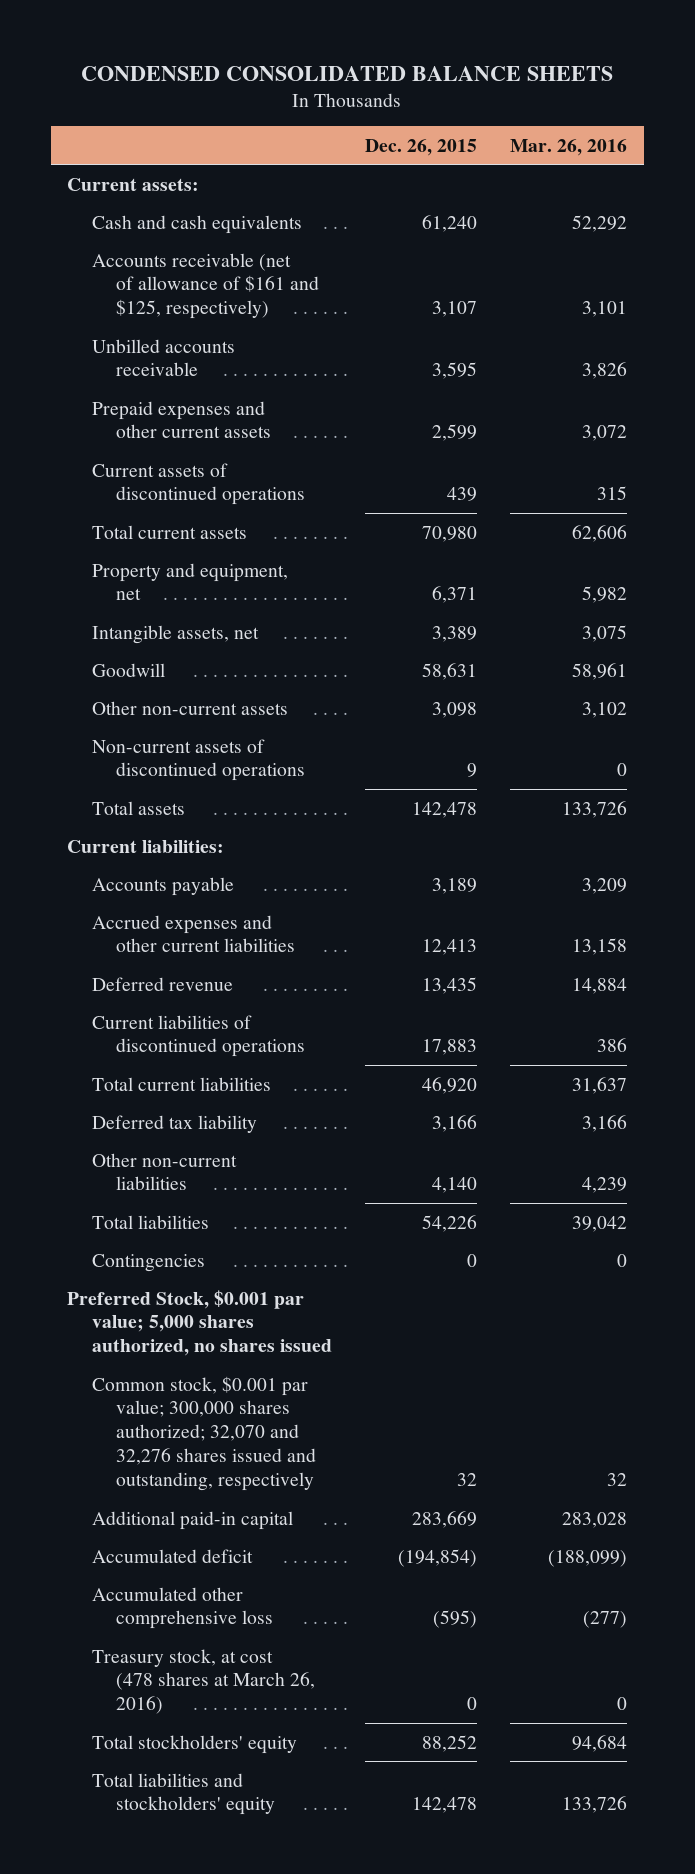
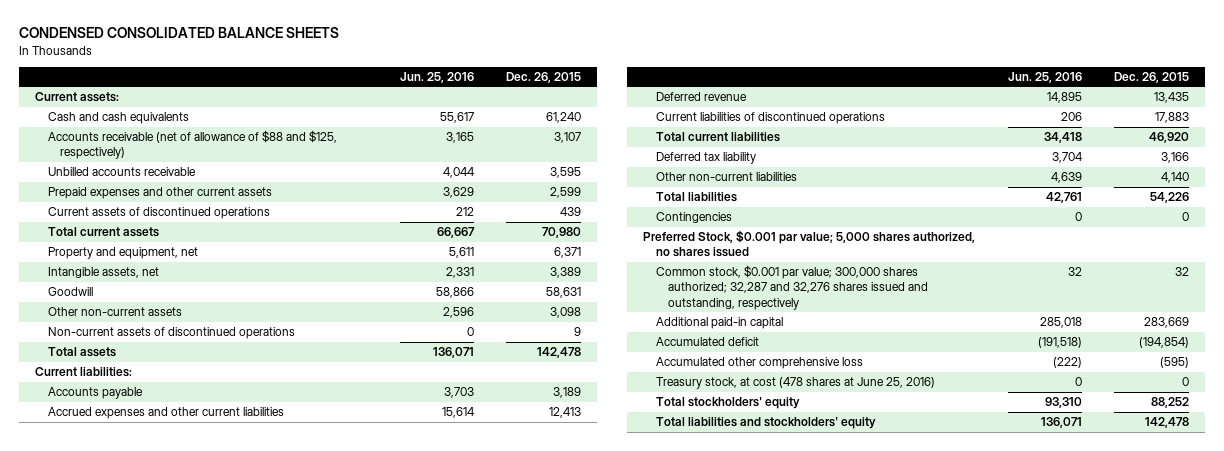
[510,138,628,156] Mar. 26, 2016 -> none
none -> [399,71,474,83] Jun. 25, 2016
[91,252,319,320] Accounts receivable (net of allowance of $161 and $125, respectively) -> [47,130,337,160] Accounts receivable (net of allowance of $88 and $125, respectively)
[91,1375,316,1492] Common stock, $0.001 par value; 300,000 shares authorized; 32,070 and 32,276 shares issued and outstanding, respectively -> [655,265,929,310] Common stock, $0.001 par value; 300,000 shares authorized; 32,287 and 32,276 shares issued and outstanding, respectively
[91,1648,315,1715] Treasury stock, at cost (478 shares at March 26, 2016) -> [655,377,935,390] Treasury stock, at cost (478 shares at June 25, 2016)

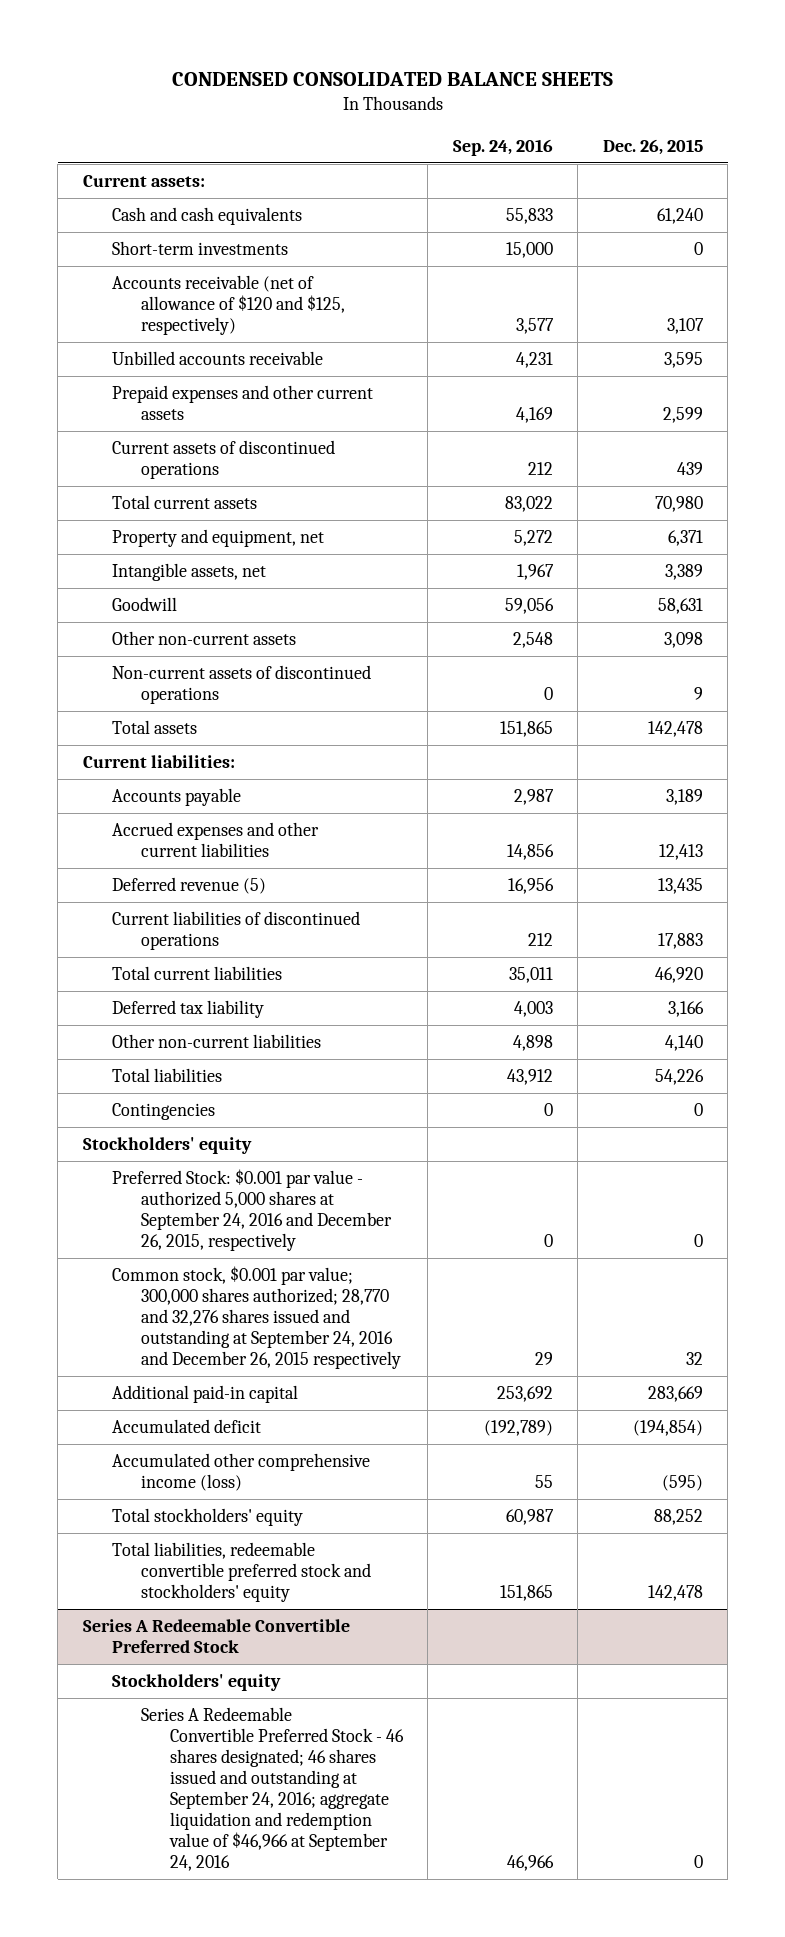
[399,71,474,83] Jun. 25, 2016 -> none
none -> [452,138,553,156] Sep. 24, 2016
none -> [111,241,288,256] Short-term investments
[47,130,337,160] Accounts receivable (net of allowance of $88 and $125, respectively) -> [111,275,345,336] Accounts receivable (net of allowance of $120 and $125, respectively)
[655,92,747,102] Deferred revenue -> [111,877,266,895] Deferred revenue (5)
[643,230,976,258] Preferred Stock, $0.001 par value; 5,000 shares authorized, no shares issued -> [82,1137,252,1155] Stockholders' equity
none -> [111,1169,392,1252] Preferred Stock: $0.001 par value - authorized 5,000 shares at September 24, 2016 and December 26, 2015, respectively
[655,265,929,310] Common stock, $0.001 par value; 300,000 shares authorized; 32,287 and 32,276 shares issued and outstanding, respectively -> [111,1266,401,1370] Common stock, $0.001 par value; 300,000 shares authorized; 28,770 and 32,276 shares issued and outstanding at September 24, 2016 and December 26, 2015 respectively
[655,377,935,390] Treasury stock, at cost (478 shares at June 25, 2016) -> none
[655,357,863,370] Accumulated other comprehensive loss -> [111,1453,370,1492] Accumulated other comprehensive income (loss)
[655,417,876,430] Total liabilities and stockholders' equity -> [111,1542,371,1603] Total liabilities, redeemable convertible preferred stock and stockholders' equity
none -> [82,1619,350,1654] Series A Redeemable Convertible Preferred Stock
none -> [111,1674,281,1692] Stockholders' equity
none -> [140,1707,404,1872] Series A Redeemable Convertible Preferred Stock - 46 shares designated; 46 shares issued and outstanding at September 24, 2016; aggregate liquidation and redemption value of $46,966 at September 24, 2016

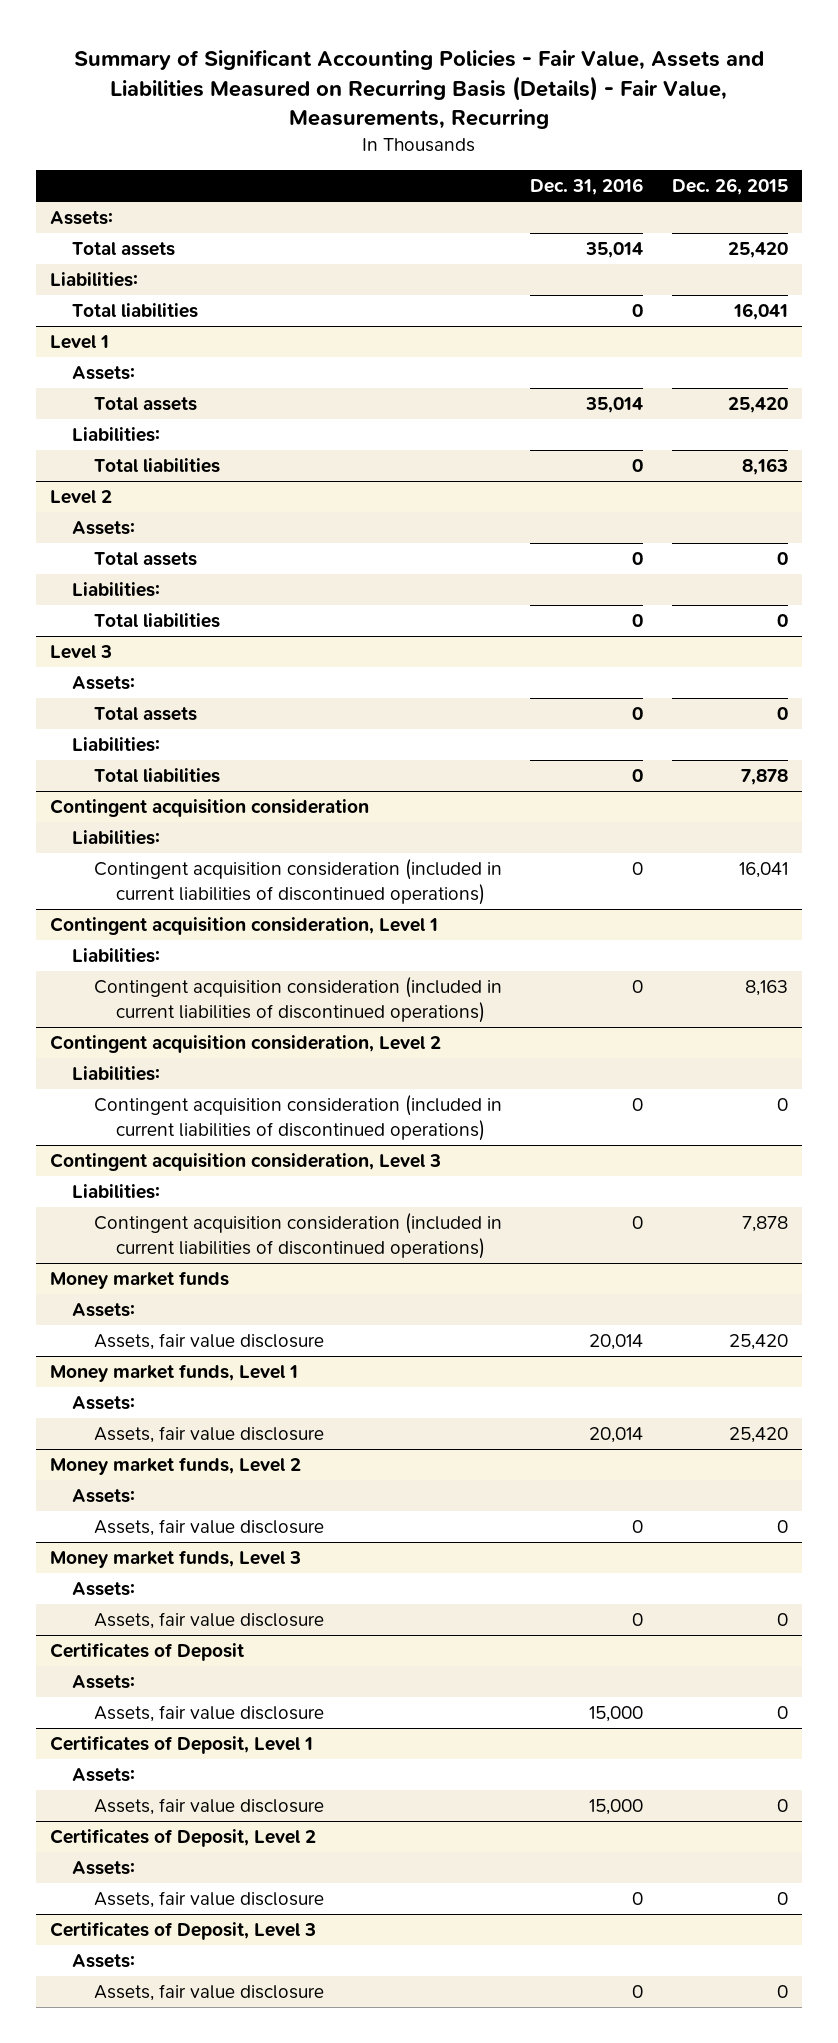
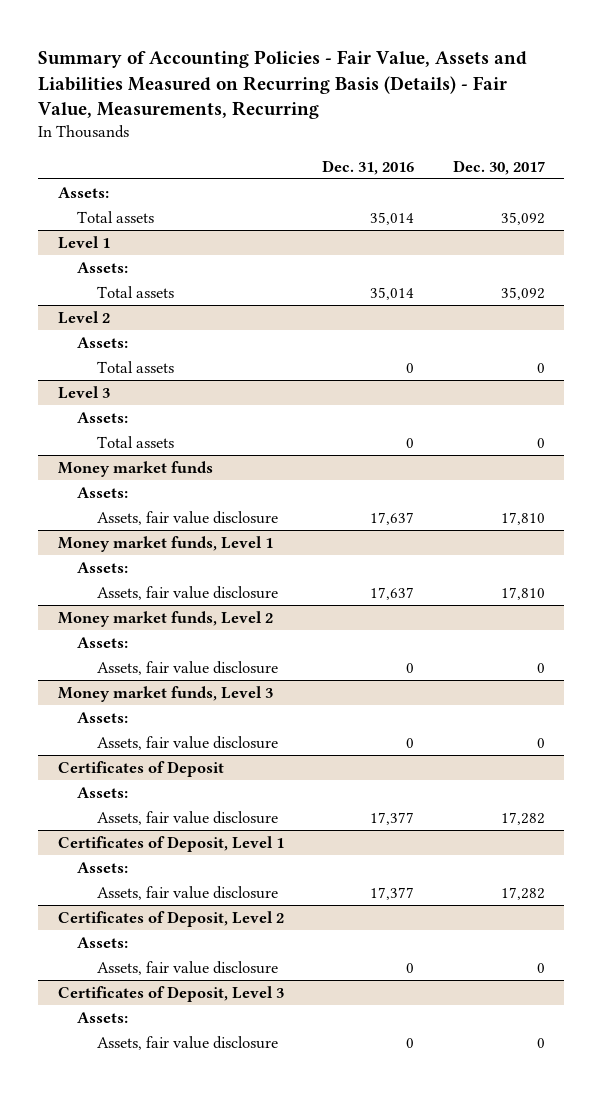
[73,49,764,130] Summary of Significant Accounting Policies - Fair Value, Assets and Liabilities Measured on Recurring Basis (Details) - Fair Value, Measurements, Recurring -> [38,49,528,120] Summary of Accounting Policies - Fair Value, Assets and Liabilities Measured on Recurring Basis (Details) - Fair Value, Measurements, Recurring
[671,178,788,196] Dec. 26, 2015 -> none
none -> [452,159,545,175] Dec. 30, 2017
[50,272,139,288] Liabilities: -> none
[71,303,198,319] Total liabilities -> none
[71,427,160,443] Liabilities: -> none
[93,458,220,474] Total liabilities -> none
[71,582,160,598] Liabilities: -> none
[93,613,220,629] Total liabilities -> none
[71,737,160,753] Liabilities: -> none
[93,768,220,784] Total liabilities -> none
[50,799,370,818] Contingent acquisition consideration -> none
[71,830,160,846] Liabilities: -> none
[93,859,502,905] Contingent acquisition consideration (included in current liabilities of discontinued operations) -> none
[50,917,439,936] Contingent acquisition consideration, Level 1 -> none
[71,948,160,964] Liabilities: -> none
[93,977,502,1023] Contingent acquisition consideration (included in current liabilities of discontinued operations) -> none
[50,1035,442,1054] Contingent acquisition consideration, Level 2 -> none
[71,1066,160,1082] Liabilities: -> none
[93,1095,502,1141] Contingent acquisition consideration (included in current liabilities of discontinued operations) -> none
[50,1153,442,1172] Contingent acquisition consideration, Level 3 -> none
[71,1184,160,1200] Liabilities: -> none
[93,1213,502,1259] Contingent acquisition consideration (included in current liabilities of discontinued operations) -> none
[589,1334,644,1351] 20,014 -> [370,511,415,525] 17,637
[589,1427,644,1444] 20,014 -> [370,586,415,600] 17,637
[589,1706,644,1723] 15,000 -> [370,811,415,825] 17,377
[589,1799,644,1816] 15,000 -> [370,886,415,900] 17,377

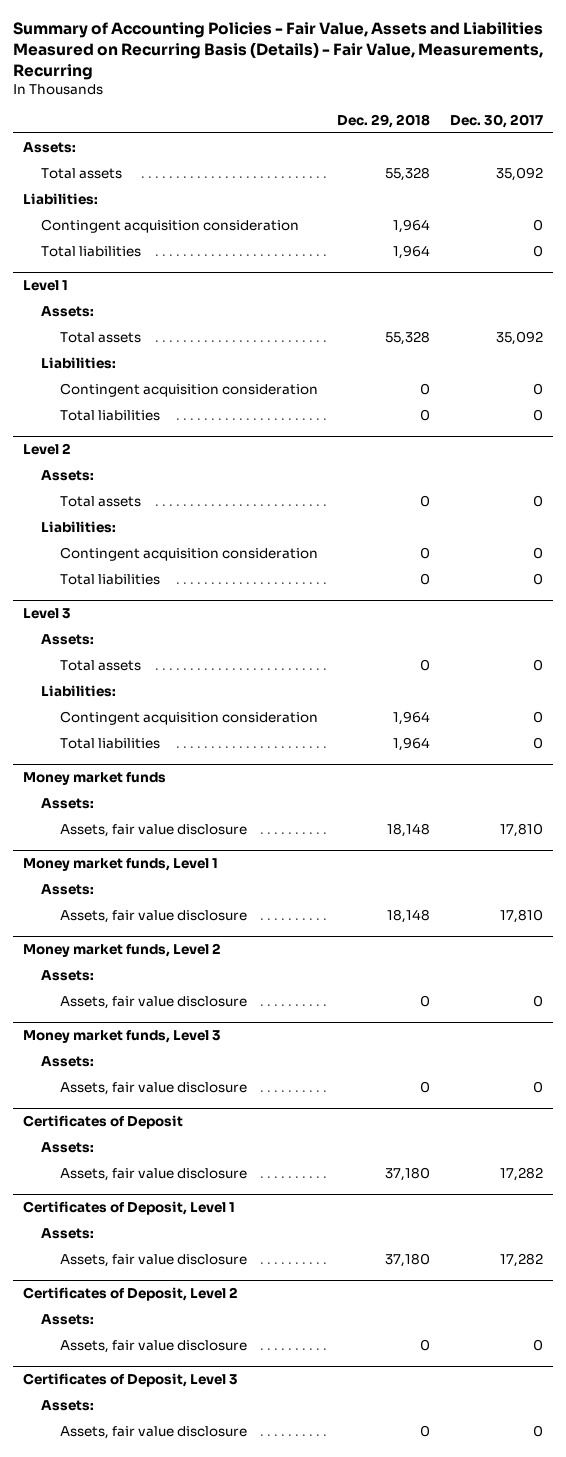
[322,159,415,175] Dec. 31, 2016 -> none
none -> [337,113,431,128] Dec. 29, 2018
none -> [23,192,99,205] Liabilities:
none -> [41,218,300,233] Contingent acquisition consideration
none -> [41,245,142,257] Total liabilities
none -> [41,356,117,369] Liabilities:
none -> [59,382,318,397] Contingent acquisition consideration
none -> [59,409,160,421] Total liabilities
none -> [41,520,117,533] Liabilities:
none -> [59,546,318,561] Contingent acquisition consideration
none -> [59,573,160,585] Total liabilities
none -> [41,684,117,697] Liabilities:
none -> [59,710,318,725] Contingent acquisition consideration
none -> [59,737,160,749] Total liabilities

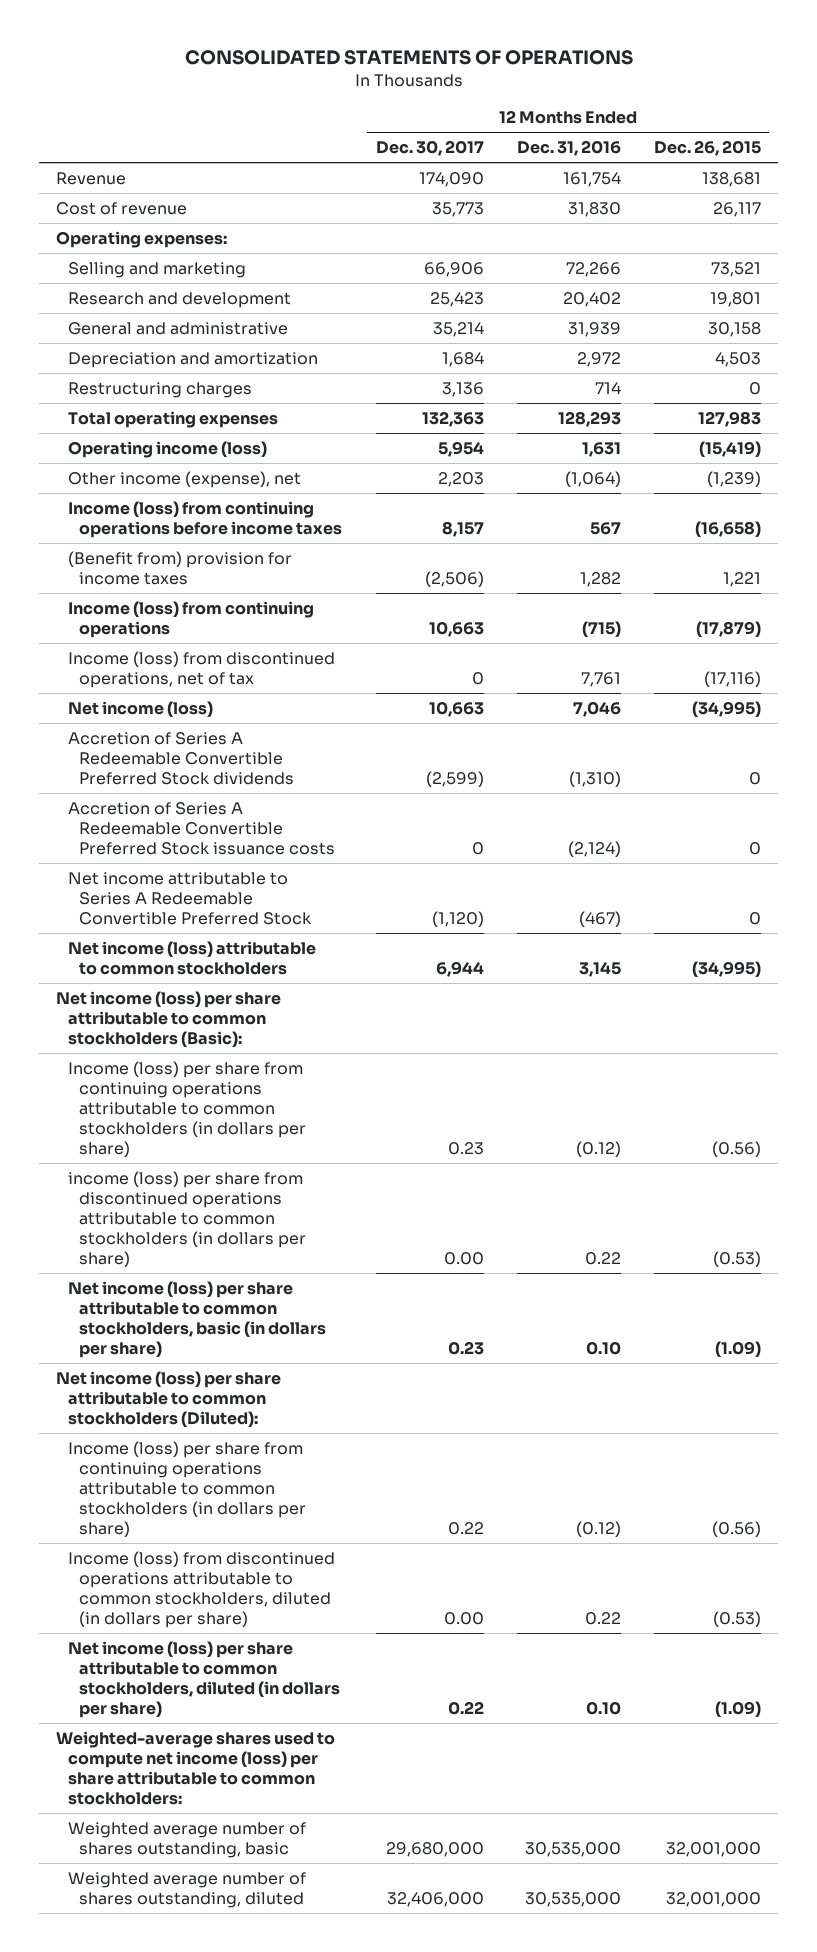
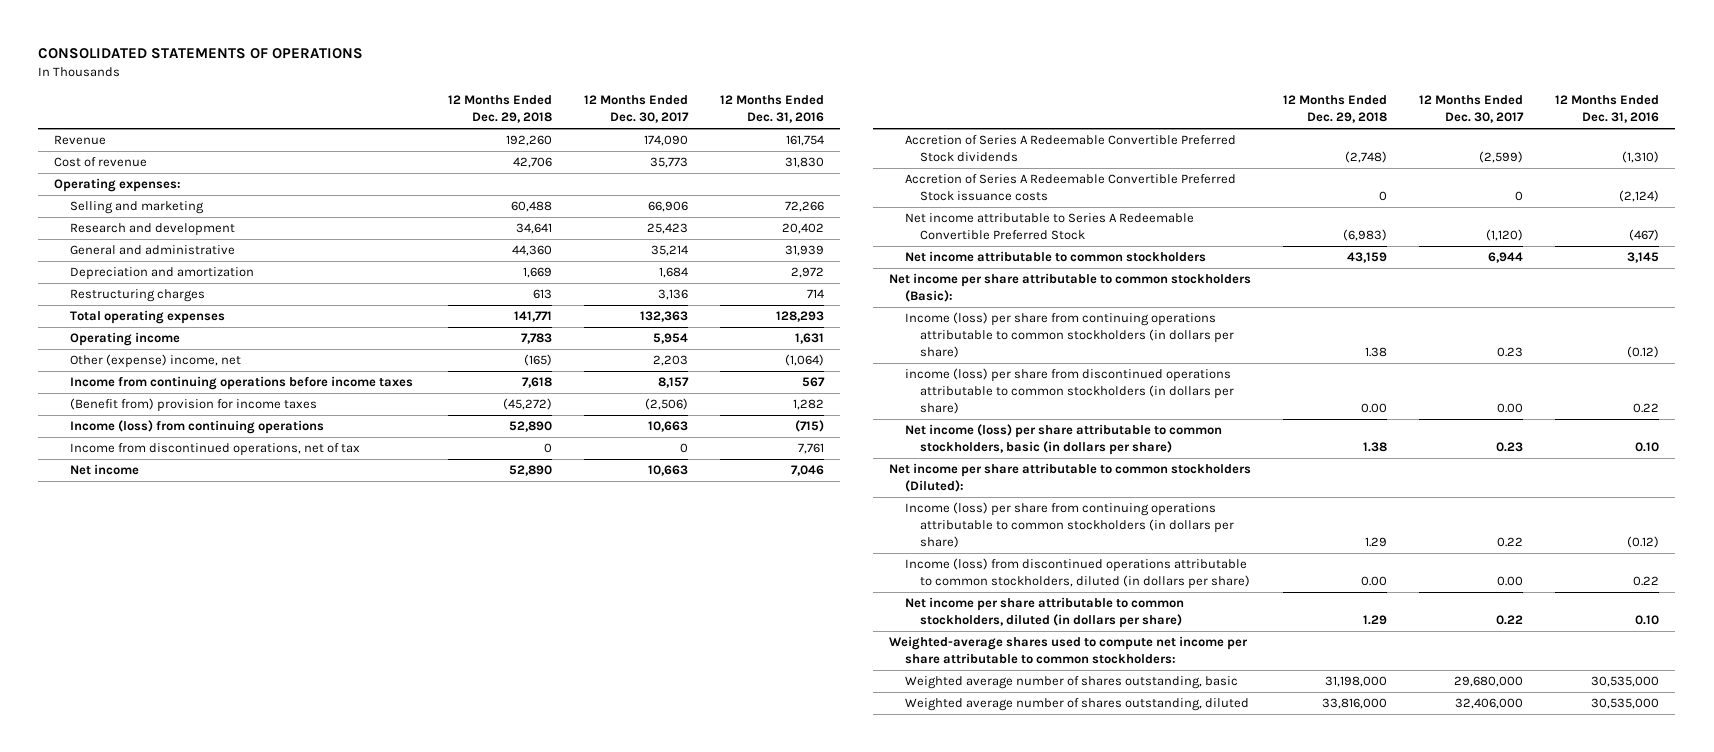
[654,140,762,157] Dec. 26, 2015 -> none
none -> [448,95,553,124] 12 Months Ended Dec. 29, 2018
[67,440,267,458] Operating income (loss) -> [69,332,180,347] Operating income
[67,470,301,488] Other income (expense), net -> [69,354,241,369] Other (expense) income, net
[67,500,343,538] Income (loss) from continuing operations before income taxes -> [69,376,413,391] Income from continuing operations before income taxes
[67,650,335,688] Income (loss) from discontinued operations, net of tax -> [69,443,360,457] Income from discontinued operations, net of tax
[67,700,213,717] Net income (loss) -> [69,464,139,476] Net income
[67,940,316,975] Net income (loss) attributable to common stockholders -> [904,251,1206,263] Net income attributable to common stockholders
[55,990,281,1047] Net income (loss) per share attributable to common stockholders (Basic): -> [889,273,1252,303] Net income per share attributable to common stockholders (Basic):
[55,1370,281,1427] Net income (loss) per share attributable to common stockholders (Diluted): -> [889,463,1252,493] Net income per share attributable to common stockholders (Diluted):
[67,1640,341,1718] Net income (loss) per share attributable to common stockholders, diluted (in dollars per share) -> [904,597,1184,629] Net income per share attributable to common stockholders, diluted (in dollars per share)
[55,1730,335,1805] Weighted-average shares used to compute net income (loss) per share attributable to common stockholders: -> [889,636,1249,665] Weighted-average shares used to compute net income per share attributable to common stockholders:

